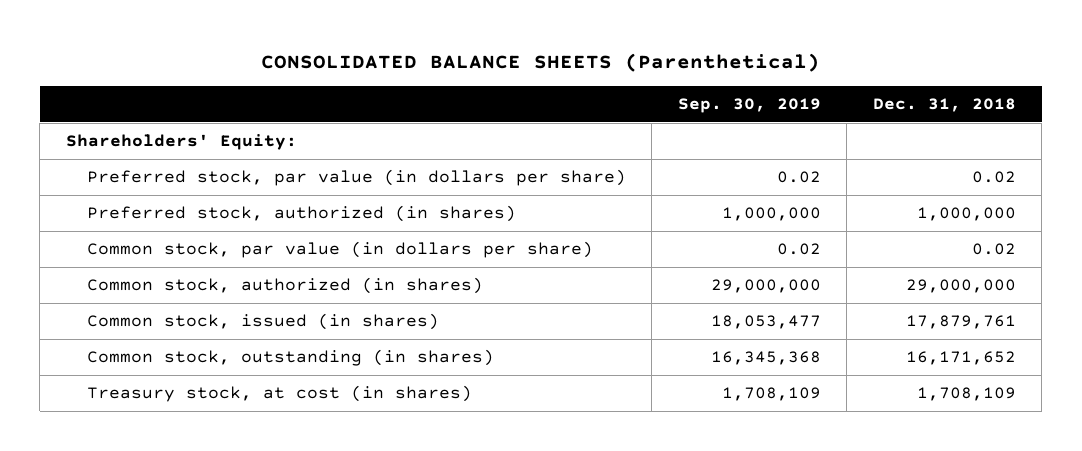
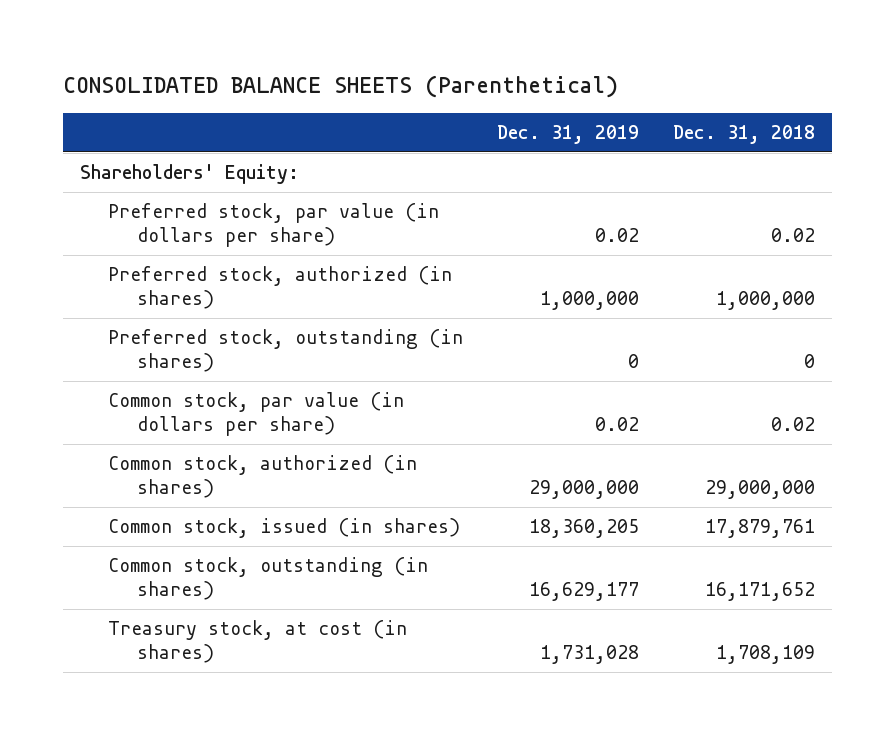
[677,98,821,114] Sep. 30, 2019 -> none
none -> [497,125,640,145] Dec. 31, 2019
none -> [108,329,464,373] Preferred stock, outstanding (in shares)

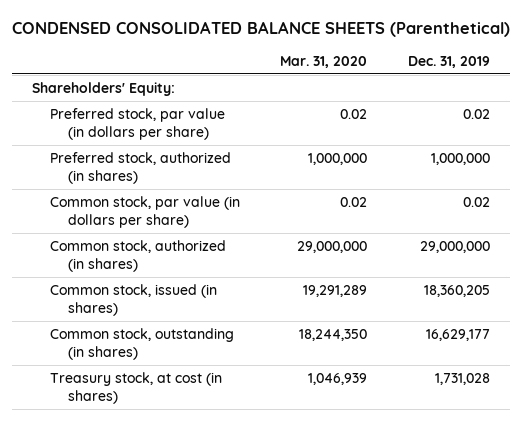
[62,75,618,99] CONSOLIDATED BALANCE SHEETS (Parenthetical) -> [11,20,510,37] CONDENSED CONSOLIDATED BALANCE SHEETS (Parenthetical)
[673,125,816,145] Dec. 31, 2018 -> none
none -> [280,55,368,68] Mar. 31, 2020
[108,329,464,373] Preferred stock, outstanding (in shares) -> none

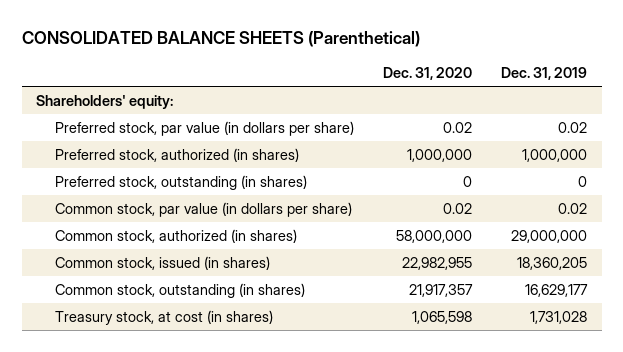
[11,20,510,37] CONDENSED CONSOLIDATED BALANCE SHEETS (Parenthetical) -> [21,31,420,48] CONSOLIDATED BALANCE SHEETS (Parenthetical)
[280,55,368,68] Mar. 31, 2020 -> none
none -> [382,66,472,80] Dec. 31, 2020
[31,82,175,97] Shareholders' Equity: -> [36,94,174,109] Shareholders' equity:
none -> [54,174,307,190] Preferred stock, outstanding (in shares)

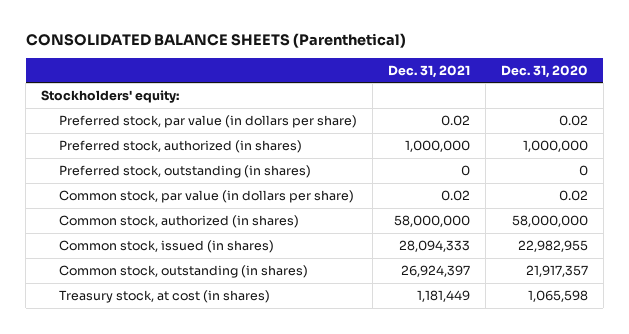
[501,66,588,80] Dec. 31, 2019 -> none
none -> [387,64,470,78] Dec. 31, 2021
[36,94,174,109] Shareholders' equity: -> [41,90,180,104] Stockholders' equity:

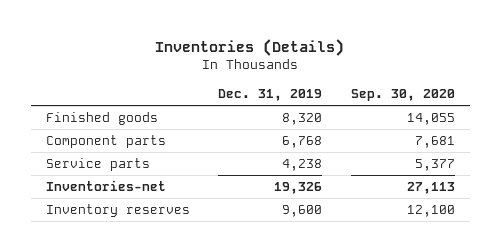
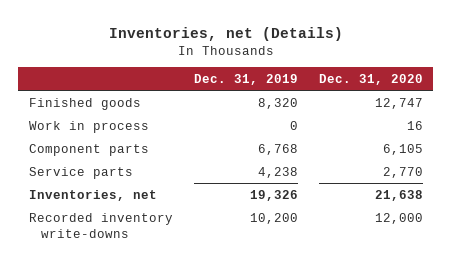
[155,38,345,56] Inventories (Details) -> [108,26,343,41] Inventories, net (Details)
[351,89,456,102] Sep. 30, 2020 -> none
none -> [318,73,423,85] Dec. 31, 2020
none -> [28,120,149,133] Work in process
[45,179,166,191] Inventories-net -> [28,189,157,201] Inventories, net
[45,203,190,217] Inventory reserves -> [28,212,173,238] Recorded inventory write-downs
[282,204,323,217] 9,600 -> [249,212,298,224] 10,200

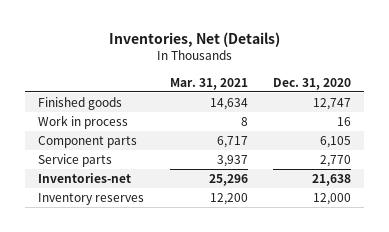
[108,26,343,41] Inventories, net (Details) -> [108,31,280,47] Inventories, Net (Details)
[193,73,298,85] Dec. 31, 2019 -> none
none -> [169,77,248,90] Mar. 31, 2021
[28,189,157,201] Inventories, net -> [37,173,131,184] Inventories-net
[28,212,173,238] Recorded inventory write-downs -> [37,193,144,206] Inventory reserves

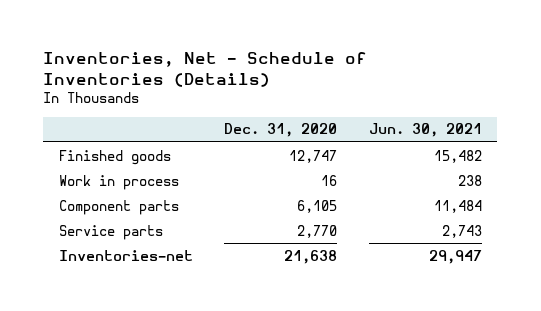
[108,31,280,47] Inventories, Net (Details) -> [43,52,368,88] Inventories, Net - Schedule of Inventories (Details)
[169,77,248,90] Mar. 31, 2021 -> none
none -> [368,123,482,138] Jun. 30, 2021
[37,193,144,206] Inventory reserves -> none

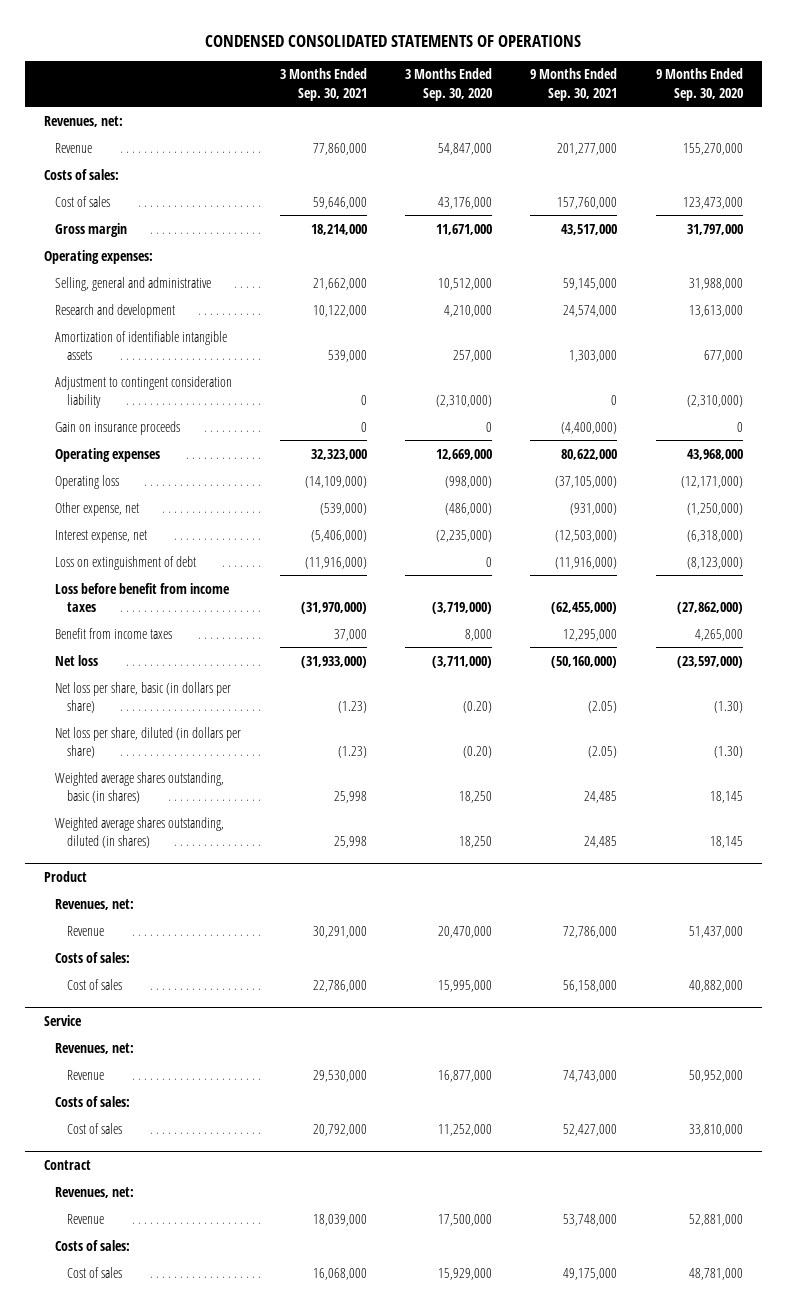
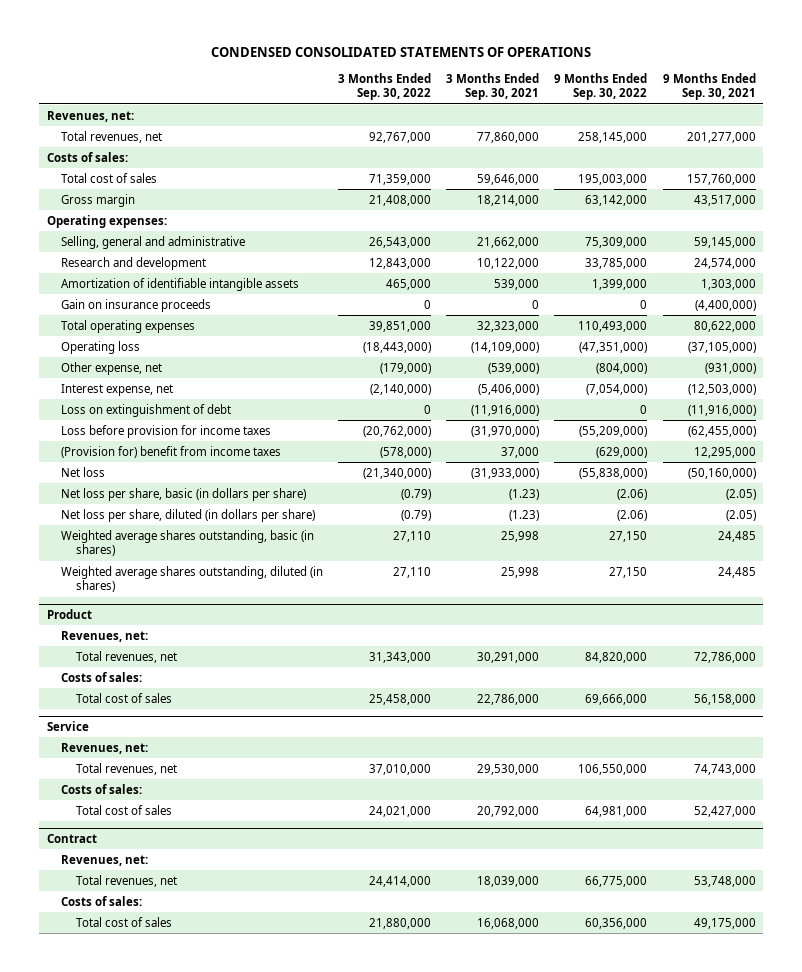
[405,68,493,101] 3 Months Ended Sep. 30, 2020 -> none
[655,68,743,101] 9 Months Ended Sep. 30, 2020 -> none
none -> [338,72,432,101] 3 Months Ended Sep. 30, 2022
none -> [554,72,648,101] 9 Months Ended Sep. 30, 2022
[55,142,93,153] Revenue -> [61,130,163,143] Total revenues, net
[55,195,111,207] Cost of sales -> [61,172,158,183] Total cost of sales
[55,375,233,408] Adjustment to contingent consideration liability -> none
[55,447,161,462] Operating expenses -> [61,319,196,333] Total operating expenses
[55,582,231,612] Loss before benefit from income taxes -> [61,424,272,438] Loss before provision for income taxes
[55,627,173,639] Benefit from income taxes -> [61,445,282,458] (Provision for) benefit from income taxes
[66,925,104,936] Revenue -> [75,650,177,663] Total revenues, net
[66,978,122,990] Cost of sales -> [75,692,172,703] Total cost of sales
[66,1069,104,1080] Revenue -> [75,762,177,775] Total revenues, net
[66,1122,122,1134] Cost of sales -> [75,804,172,815] Total cost of sales
[66,1213,104,1224] Revenue -> [75,874,177,887] Total revenues, net
[66,1266,122,1278] Cost of sales -> [75,916,172,927] Total cost of sales

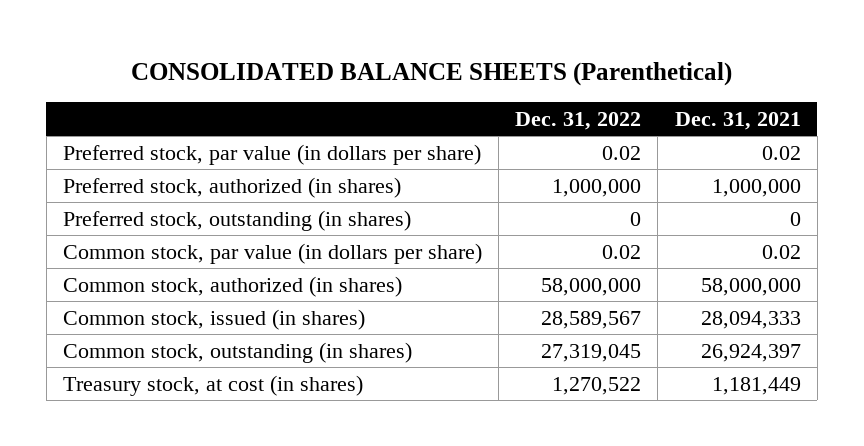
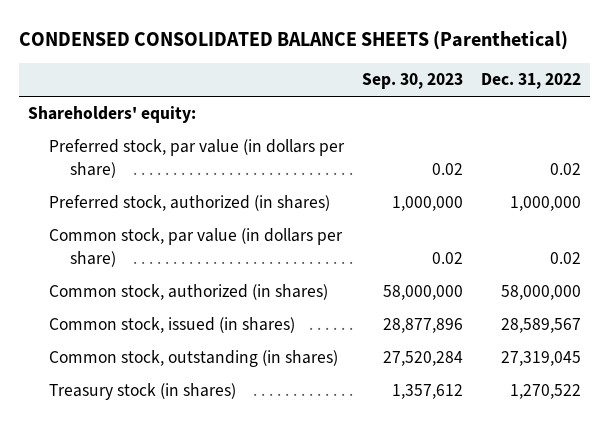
[130,62,732,87] CONSOLIDATED BALANCE SHEETS (Parenthetical) -> [18,30,568,50] CONDENSED CONSOLIDATED BALANCE SHEETS (Parenthetical)
[674,111,801,130] Dec. 31, 2021 -> none
none -> [361,73,463,90] Sep. 30, 2023
none -> [27,106,196,124] Shareholders' equity:
[62,209,411,231] Preferred stock, outstanding (in shares) -> none
[62,374,363,396] Treasury stock, at cost (in shares) -> [48,383,236,401] Treasury stock (in shares)

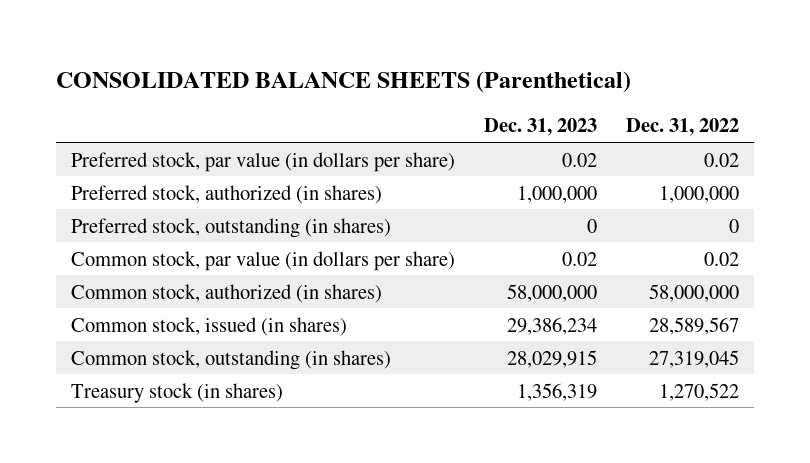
[18,30,568,50] CONDENSED CONSOLIDATED BALANCE SHEETS (Parenthetical) -> [55,70,631,93] CONSOLIDATED BALANCE SHEETS (Parenthetical)
[361,73,463,90] Sep. 30, 2023 -> none
none -> [484,118,598,137] Dec. 31, 2023
[27,106,196,124] Shareholders' equity: -> none
none -> [70,217,391,238] Preferred stock, outstanding (in shares)

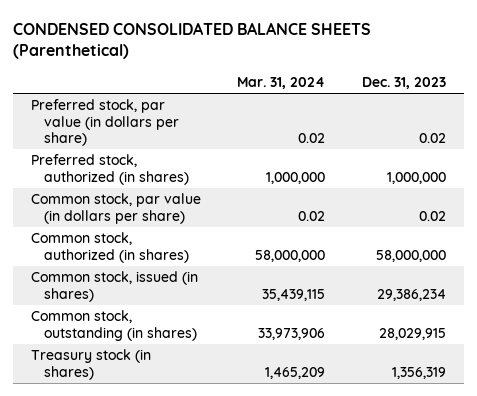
[55,70,631,93] CONSOLIDATED BALANCE SHEETS (Parenthetical) -> [12,21,371,60] CONDENSED CONSOLIDATED BALANCE SHEETS (Parenthetical)
[626,118,740,137] Dec. 31, 2022 -> none
none -> [237,76,326,89] Mar. 31, 2024
[70,217,391,238] Preferred stock, outstanding (in shares) -> none

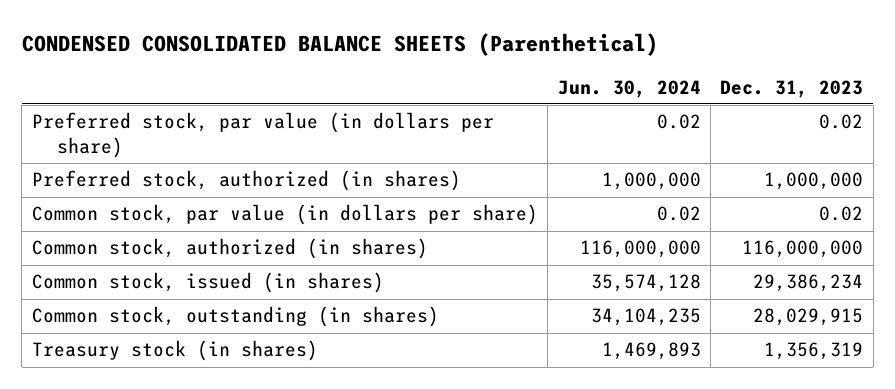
[237,76,326,89] Mar. 31, 2024 -> none
none -> [557,79,701,98] Jun. 30, 2024
[375,249,446,262] 58,000,000 -> [742,240,864,259] 116,000,000

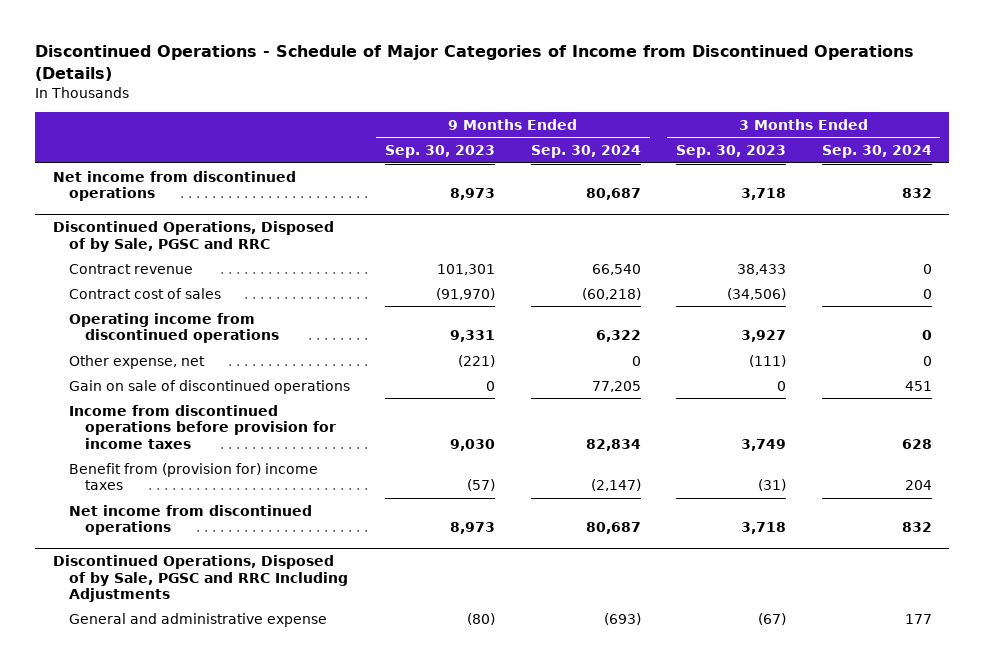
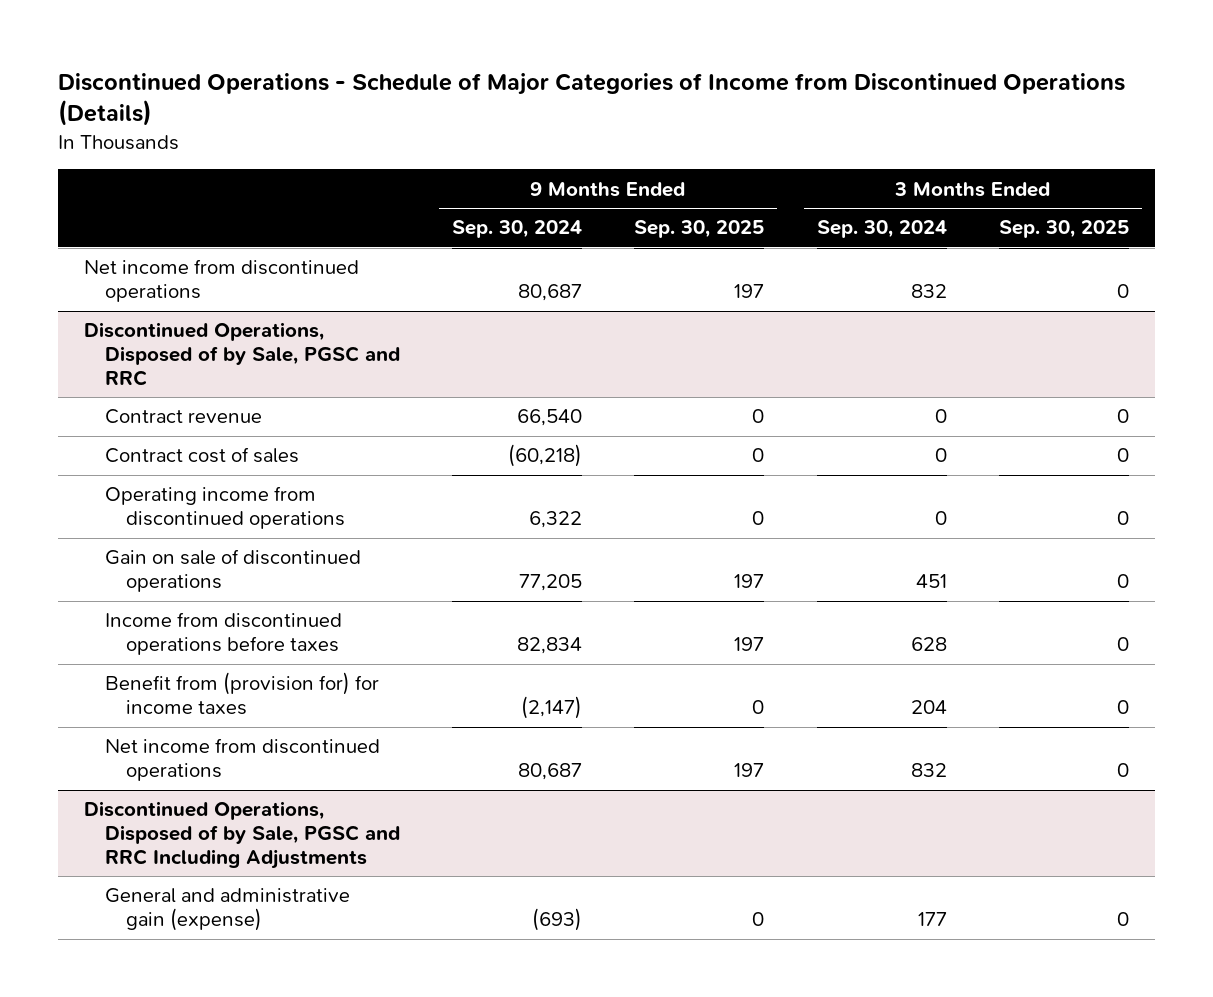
[385,145,496,159] Sep. 30, 2023 -> none
[676,145,787,159] Sep. 30, 2023 -> none
none -> [634,220,765,239] Sep. 30, 2025
none -> [999,220,1130,239] Sep. 30, 2025
[68,354,205,369] Other expense, net -> none
[68,404,336,449] Income from discontinued operations before provision for income taxes -> [104,612,342,656] Income from discontinued operations before taxes
[68,462,318,491] Benefit from (provision for) income taxes -> [104,672,379,716] Benefit from (provision for) for income taxes
[68,612,327,627] General and administrative expense -> [104,888,350,932] General and administrative gain (expense)

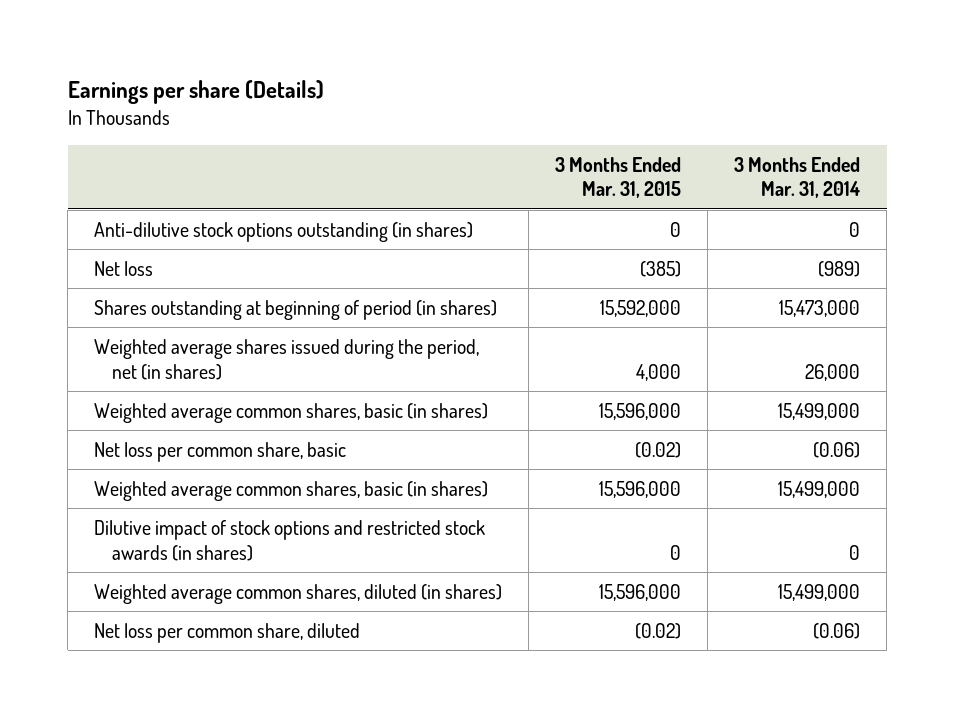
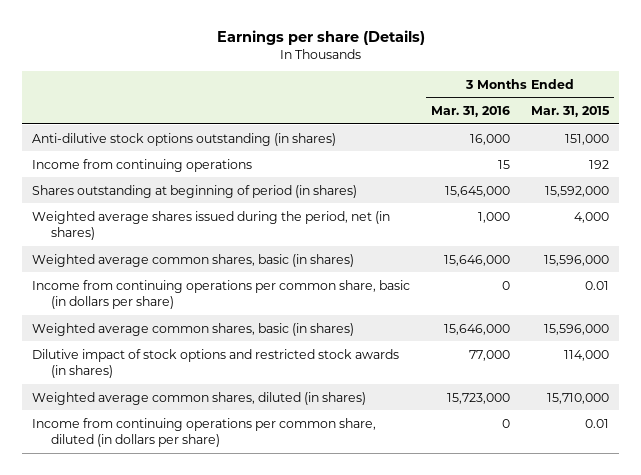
[734,156,861,199] 3 Months Ended Mar. 31, 2014 -> none
none -> [431,106,511,118] Mar. 31, 2016
[94,260,154,276] Net loss -> none
[670,221,682,237] 0 -> [564,133,609,145] 151,000
none -> [32,158,253,172] Income from continuing operations
[94,441,347,462] Net loss per common share, basic -> [32,279,411,309] Income from continuing operations per common share, basic (in dollars per share)
[635,441,682,458] (0.02) -> [584,280,609,290] 0.01
[670,544,682,560] 0 -> [563,349,609,361] 114,000
[599,583,682,601] 15,596,000 -> [546,392,609,404] 15,710,000
[94,622,361,643] Net loss per common share, diluted -> [32,417,377,447] Income from continuing operations per common share, diluted (in dollars per share)
[635,622,682,639] (0.02) -> [584,418,609,428] 0.01

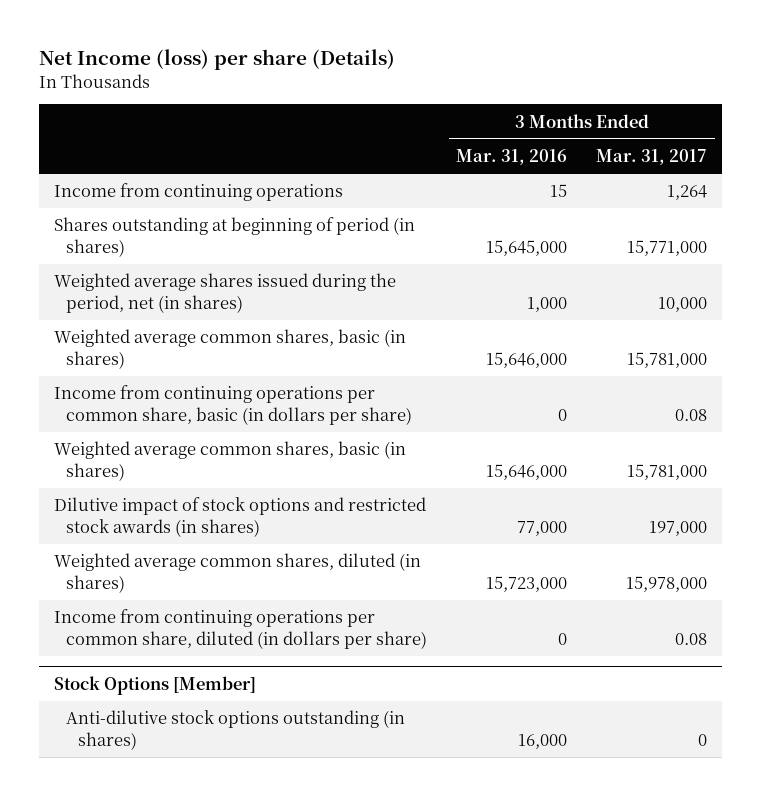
[216,29,425,45] Earnings per share (Details) -> [39,49,396,71] Net Income (loss) per share (Details)
[530,106,610,118] Mar. 31, 2015 -> none
none -> [596,149,708,166] Mar. 31, 2017
[32,132,337,146] Anti-dilutive stock options outstanding (in shares) -> none
none -> [53,676,256,696] Stock Options [Member]
none -> [65,710,405,750] Anti-dilutive stock options outstanding (in shares)

